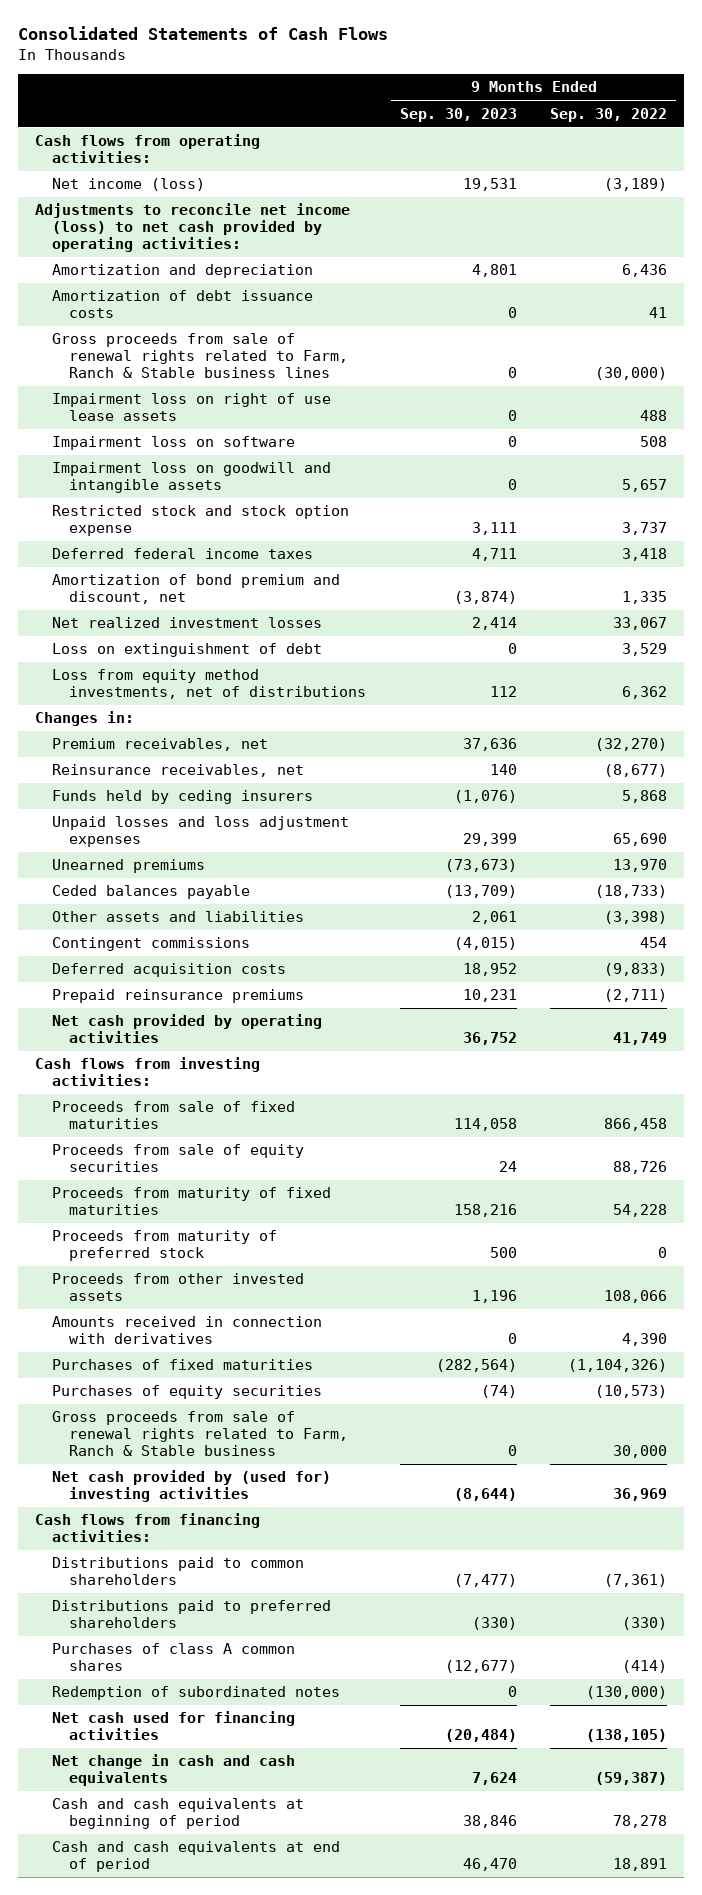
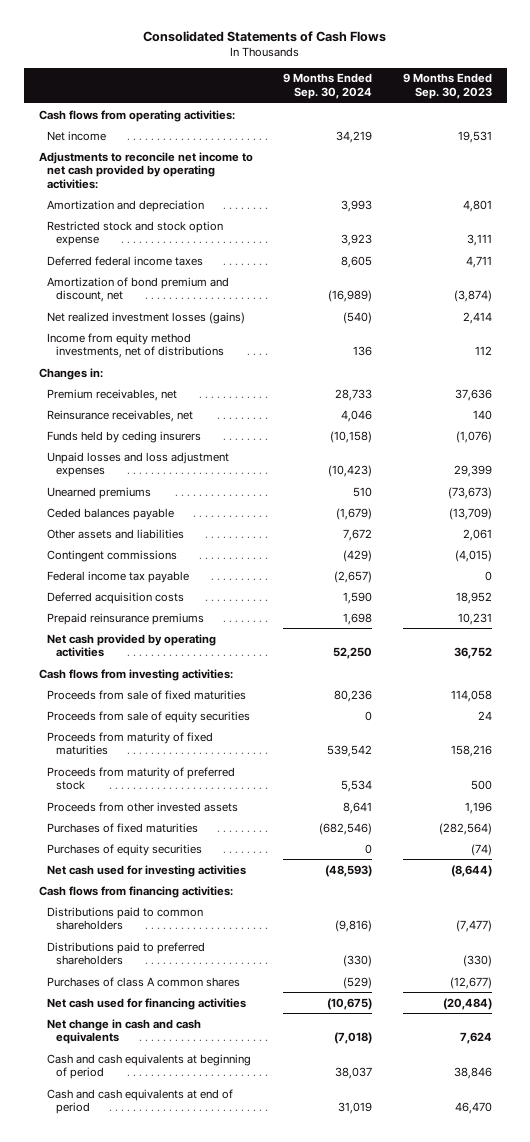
[550,107,668,122] Sep. 30, 2022 -> none
none -> [283,73,373,99] 9 Months Ended Sep. 30, 2024
[51,178,205,192] Net income (loss) -> [47,130,107,141] Net income
[34,203,350,252] Adjustments to reconcile net income (loss) to net cash provided by operating activities: -> [38,151,253,189] Adjustments to reconcile net income to net cash provided by operating activities:
[51,290,313,318] Amortization of debt issuance costs -> none
[51,333,348,378] Gross proceeds from sale of renewal rights related to Farm, Ranch & Stable business lines -> none
[51,393,331,421] Impairment loss on right of use lease assets -> none
[51,436,295,451] Impairment loss on software -> none
[51,462,331,493] Impairment loss on goodwill and intangible assets -> none
[51,643,322,658] Loss on extinguishment of debt -> none
[51,617,322,629] Net realized investment losses -> [47,311,246,324] Net realized investment losses (gains)
[51,669,366,699] Loss from equity method investments, net of distributions -> [47,332,224,359] Income from equity method investments, net of distributions
none -> [47,570,190,583] Federal income tax payable
[51,1316,322,1344] Amounts received in connection with derivatives -> none
[51,1411,348,1456] Gross proceeds from sale of renewal rights related to Farm, Ranch & Stable business -> none
[51,1470,331,1502] Net cash provided by (used for) investing activities -> [47,864,247,877] Net cash used for investing activities
[51,1686,340,1701] Redemption of subordinated notes -> none

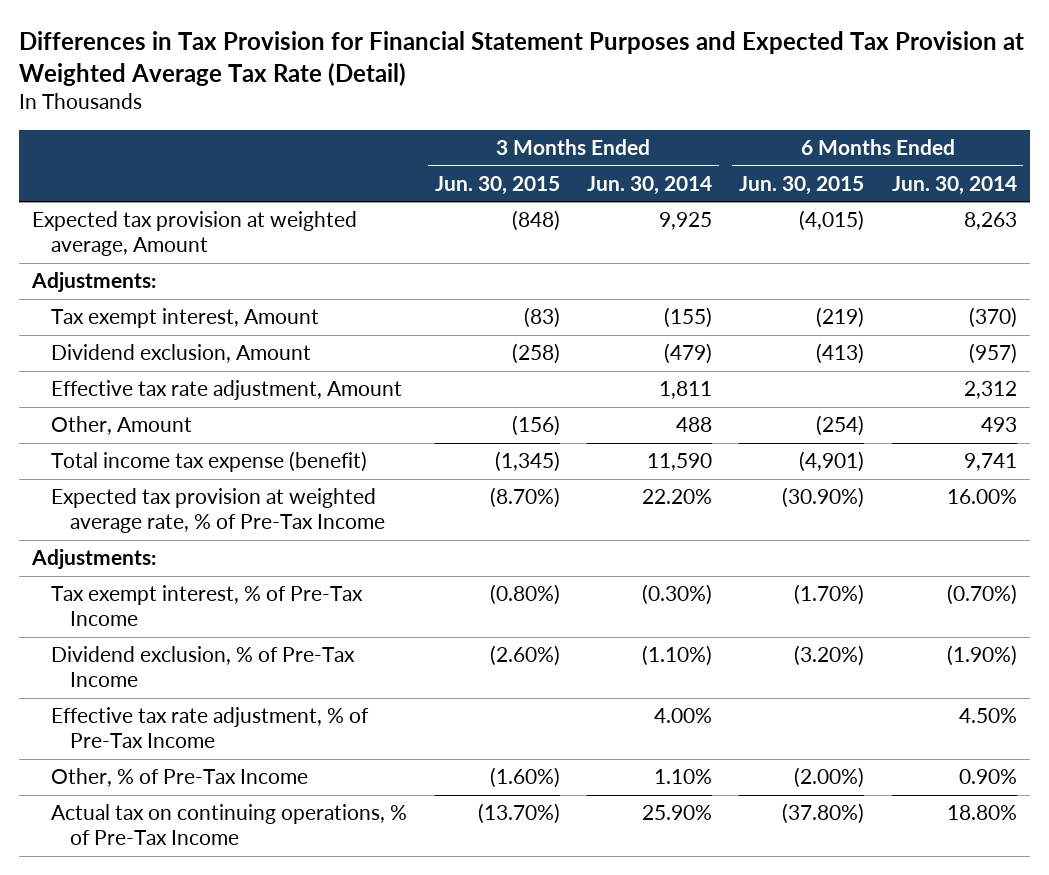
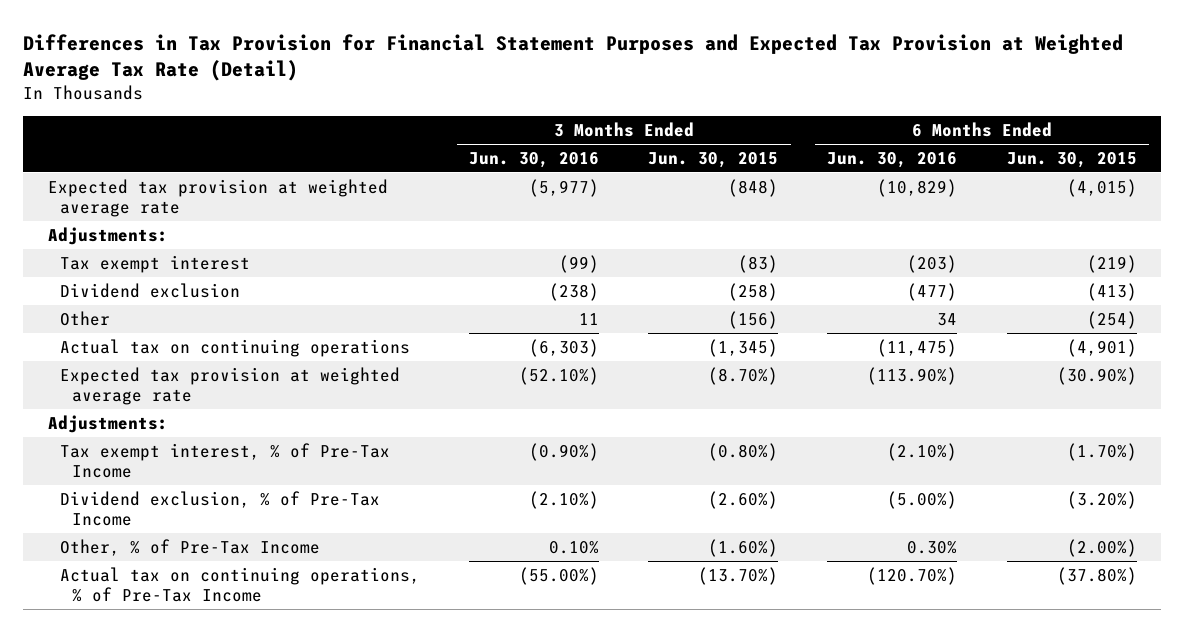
[586,175,712,195] Jun. 30, 2014 -> none
[891,175,1017,195] Jun. 30, 2014 -> none
none -> [469,151,600,168] Jun. 30, 2016
none -> [827,151,958,168] Jun. 30, 2016
[32,211,358,257] Expected tax provision at weighted average, Amount -> [47,178,388,217] Expected tax provision at weighted average rate
[51,380,403,401] Effective tax rate adjustment, Amount -> none
[51,308,320,329] Tax exempt interest, Amount -> [59,254,250,273] Tax exempt interest
[51,344,312,364] Dividend exclusion, Amount -> [59,282,240,298] Dividend exclusion
[51,416,193,436] Other, Amount -> [59,310,110,326] Other
[51,451,368,473] Total income tax expense (benefit) -> [59,338,410,357] Actual tax on continuing operations
[51,488,386,534] Expected tax provision at weighted average rate, % of Pre-Tax Income -> [59,366,400,405] Expected tax provision at weighted average rate
[51,707,370,749] Effective tax rate adjustment, % of Pre-Tax Income -> none

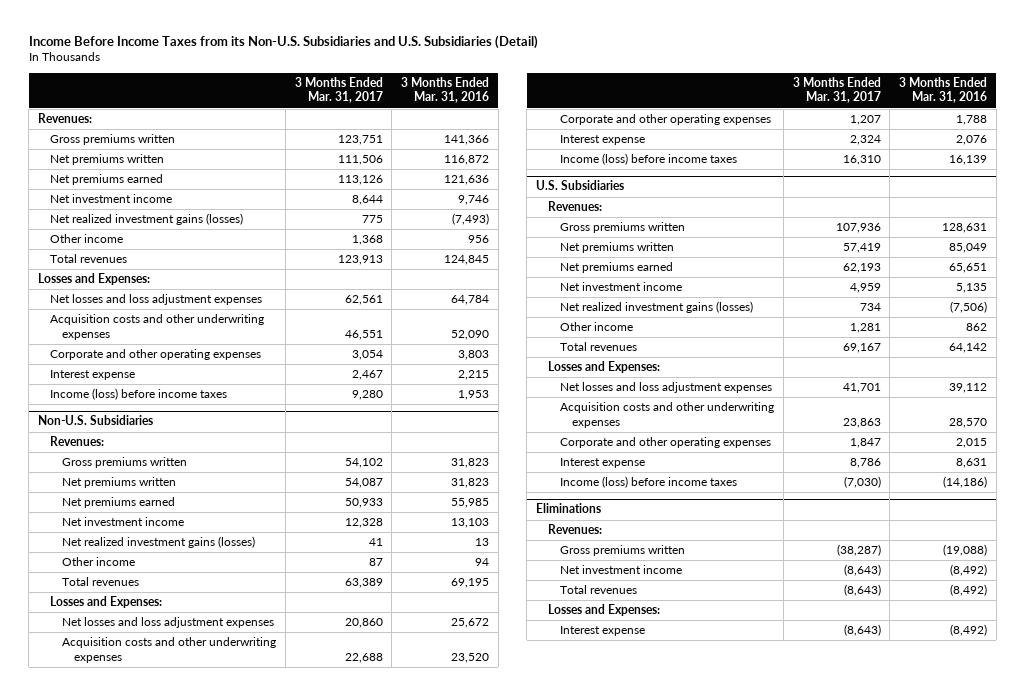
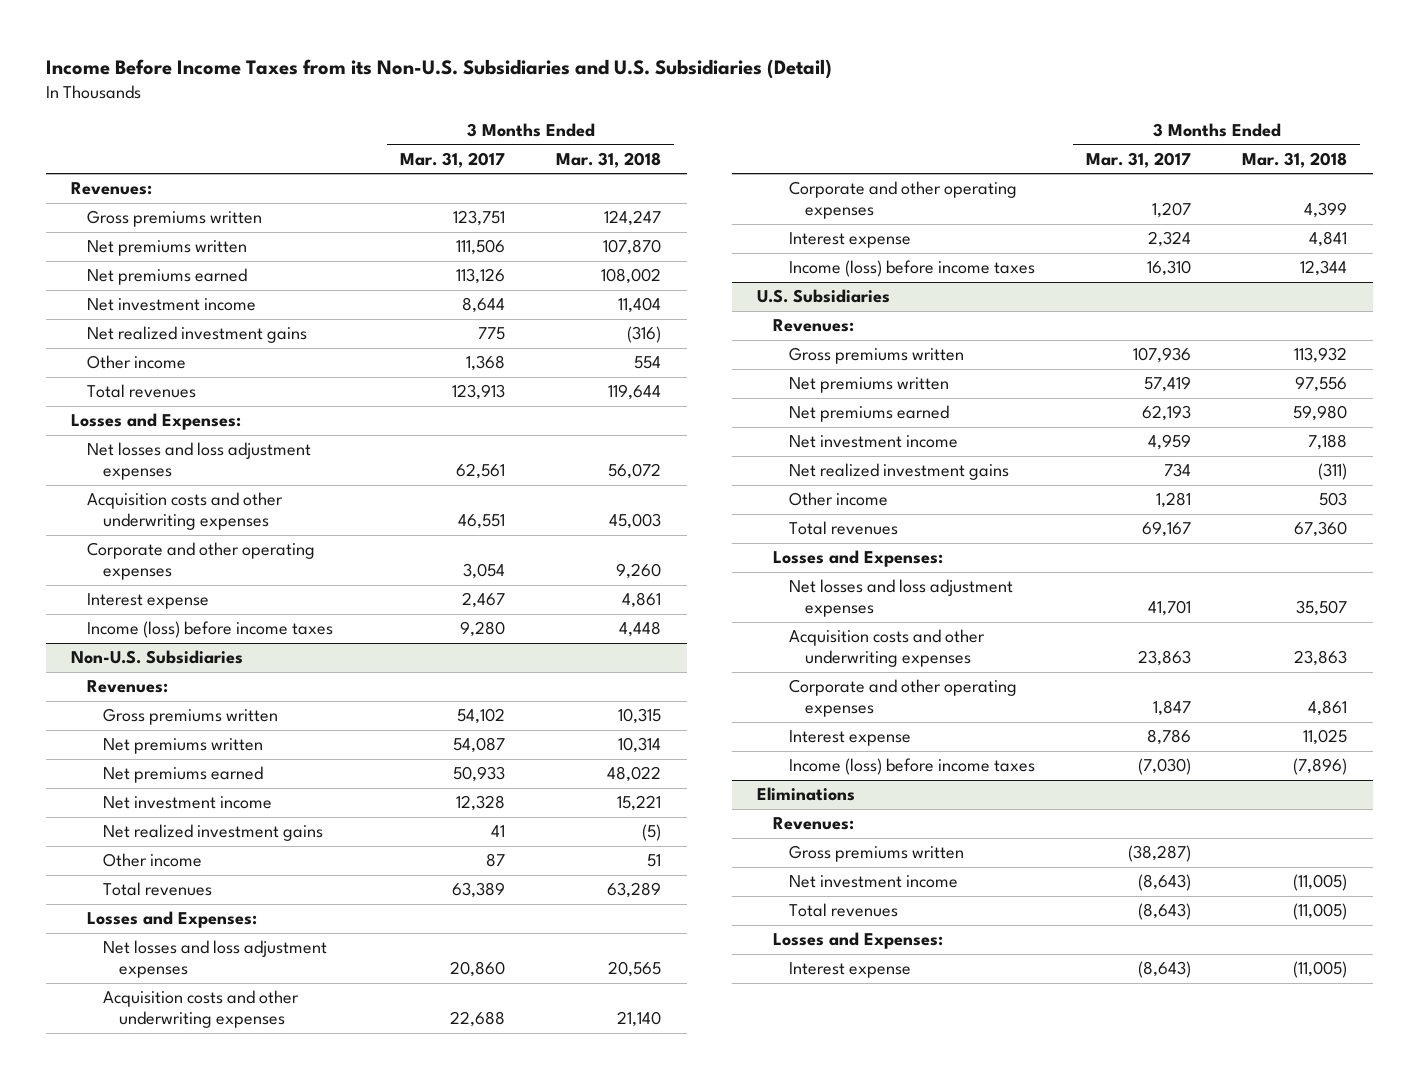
[401,77,490,104] 3 Months Ended Mar. 31, 2016 -> none
none -> [556,152,662,169] Mar. 31, 2018
[49,213,243,226] Net realized investment gains (losses) -> [87,326,308,344] Net realized investment gains
[61,536,255,549] Net realized investment gains (losses) -> [102,824,323,842] Net realized investment gains
[560,301,754,314] Net realized investment gains (losses) -> [788,463,1009,481] Net realized investment gains

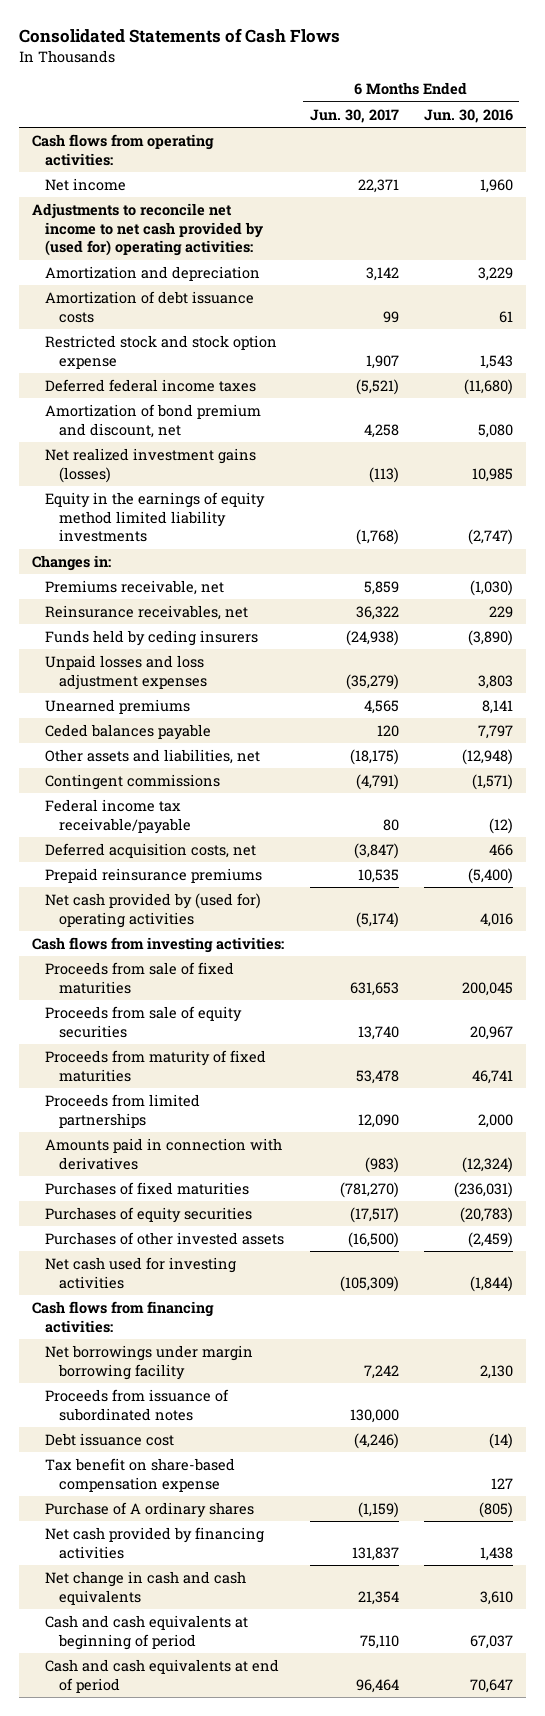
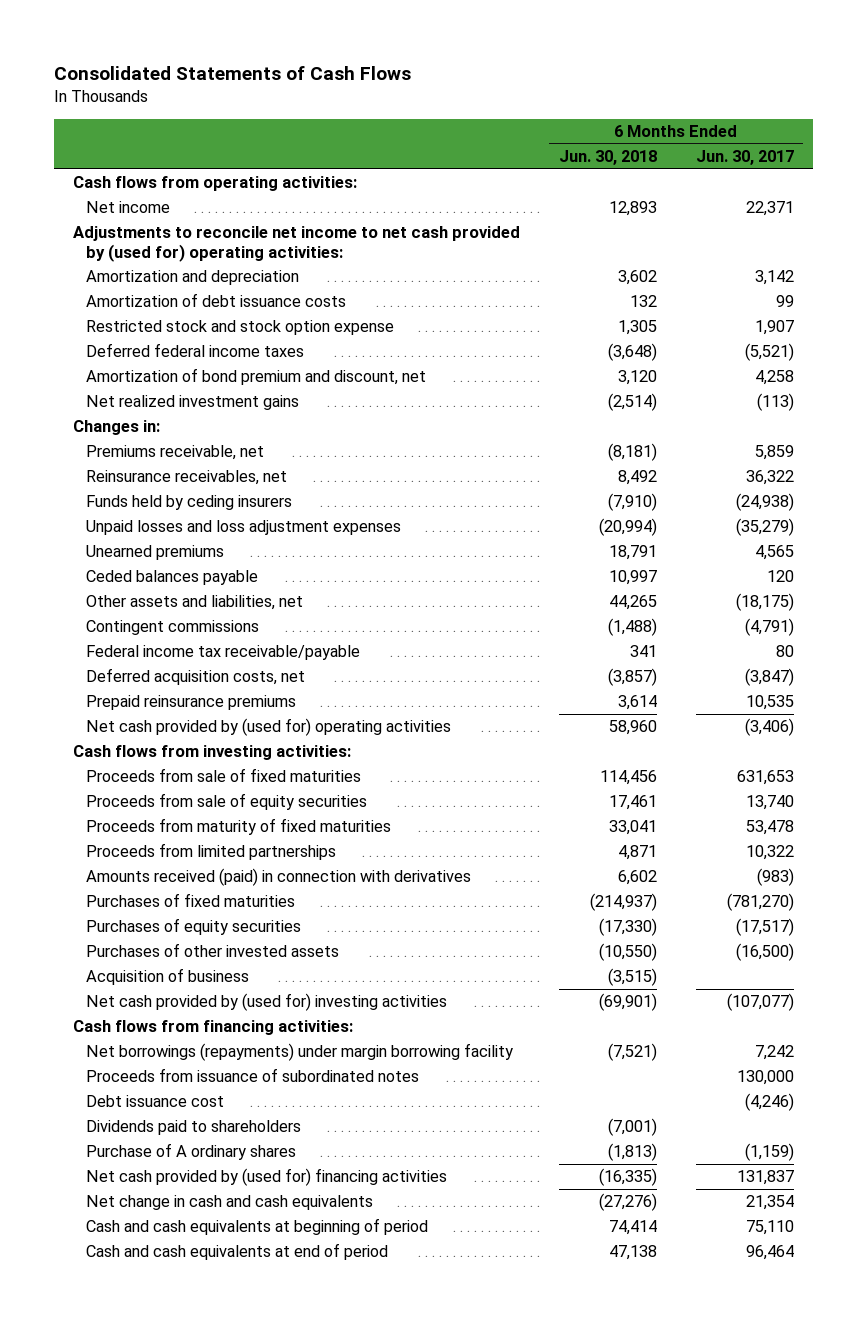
[423,108,513,123] Jun. 30, 2016 -> none
none -> [559,150,658,166] Jun. 30, 2018
[45,492,266,543] Equity in the earnings of equity method limited liability investments -> none
[45,448,257,483] Net realized investment gains (losses) -> [86,395,300,411] Net realized investment gains
[355,911,399,928] (5,174) -> [744,718,794,737] (3,406)
[357,1113,399,1128] 12,090 -> [745,845,794,861] 10,322
[45,1138,283,1170] Amounts paid in connection with derivatives -> [86,868,472,887] Amounts received (paid) in connection with derivatives
none -> [86,968,250,986] Acquisition of business
[45,1257,237,1289] Net cash used for investing activities -> [86,993,448,1012] Net cash provided by (used for) investing activities
[339,1275,399,1292] (105,309) -> [726,993,794,1012] (107,077)
[45,1345,254,1380] Net borrowings under margin borrowing facility -> [86,1043,514,1062] Net borrowings (repayments) under margin borrowing facility
[45,1458,236,1492] Tax benefit on share-based compensation expense -> none
none -> [86,1120,302,1136] Dividends paid to shareholders
[45,1527,265,1559] Net cash provided by financing activities -> [86,1168,448,1187] Net cash provided by (used for) financing activities

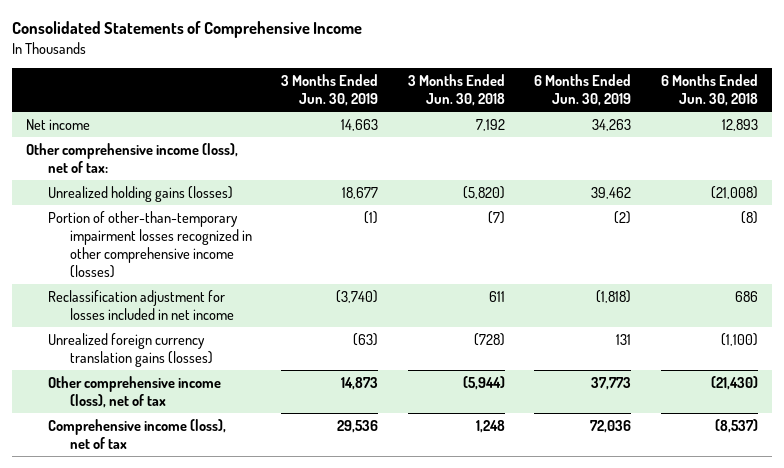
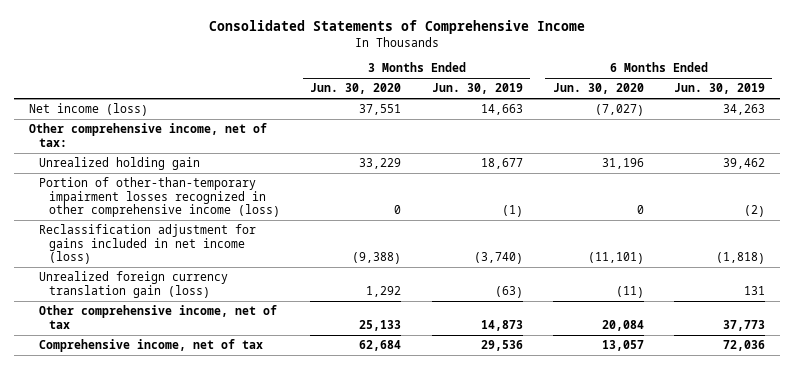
[407,73,505,106] 3 Months Ended Jun. 30, 2018 -> none
[660,73,758,106] 6 Months Ended Jun. 30, 2018 -> none
none -> [310,83,402,95] Jun. 30, 2020
none -> [552,83,644,95] Jun. 30, 2020
[26,118,91,130] Net income -> [28,103,148,117] Net income (loss)
[26,142,239,173] Other comprehensive income (loss), net of tax: -> [28,123,267,147] Other comprehensive income, net of tax:
[48,185,234,202] Unrealized holding gains (losses) -> [38,157,200,171] Unrealized holding gain
[48,210,252,278] Portion of other-than-temporary impairment losses recognized in other comprehensive income (losses) -> [38,177,281,218] Portion of other-than-temporary impairment losses recognized in other comprehensive income (loss)
[48,289,234,320] Reclassification adjustment for losses included in net income -> [38,224,256,265] Reclassification adjustment for gains included in net income (loss)
[48,332,213,367] Unrealized foreign currency translation gains (losses) -> [38,271,228,298] Unrealized foreign currency translation gain (loss)
[48,375,222,408] Other comprehensive income (loss), net of tax -> [38,305,277,329] Other comprehensive income, net of tax
[48,418,227,449] Comprehensive income (loss), net of tax -> [38,339,263,353] Comprehensive income, net of tax

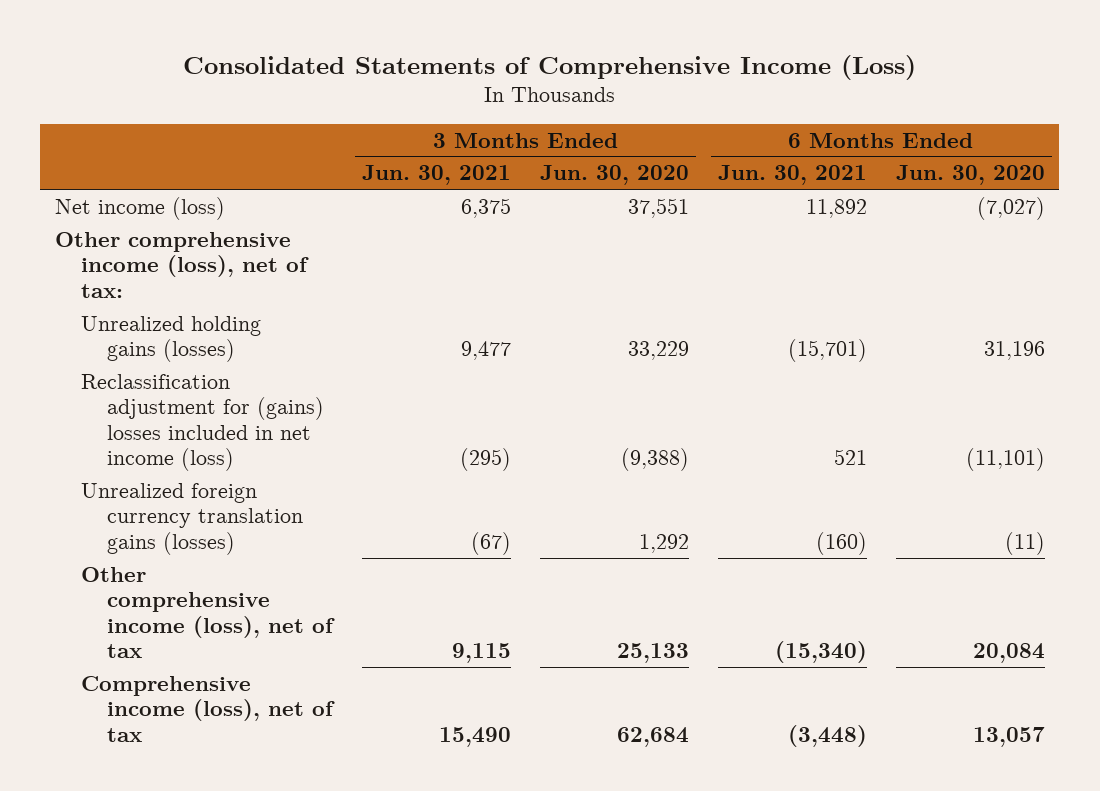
[208,20,585,35] Consolidated Statements of Comprehensive Income -> [182,54,916,80] Consolidated Statements of Comprehensive Income (Loss)
[431,83,523,95] Jun. 30, 2019 -> none
[673,83,765,95] Jun. 30, 2019 -> none
none -> [362,165,512,186] Jun. 30, 2021
none -> [717,165,867,186] Jun. 30, 2021
[38,177,281,218] Portion of other-than-temporary impairment losses recognized in other comprehensive income (loss) -> none
[28,123,267,147] Other comprehensive income, net of tax: -> [54,231,310,298] Other comprehensive income (loss), net of tax:
[38,157,200,171] Unrealized holding gain -> [81,315,262,363] Unrealized holding gains (losses)
[38,224,256,265] Reclassification adjustment for gains included in net income (loss) -> [81,373,325,472] Reclassification adjustment for (gains) losses included in net income (loss)
[38,271,228,298] Unrealized foreign currency translation gain (loss) -> [81,482,304,555] Unrealized foreign currency translation gains (losses)
[38,305,277,329] Other comprehensive income, net of tax -> [81,566,336,659] Other comprehensive income (loss), net of tax
[38,339,263,353] Comprehensive income, net of tax -> [81,675,336,742] Comprehensive income (loss), net of tax

